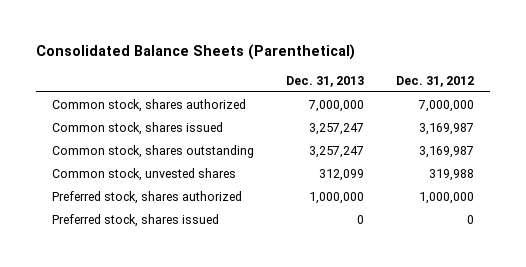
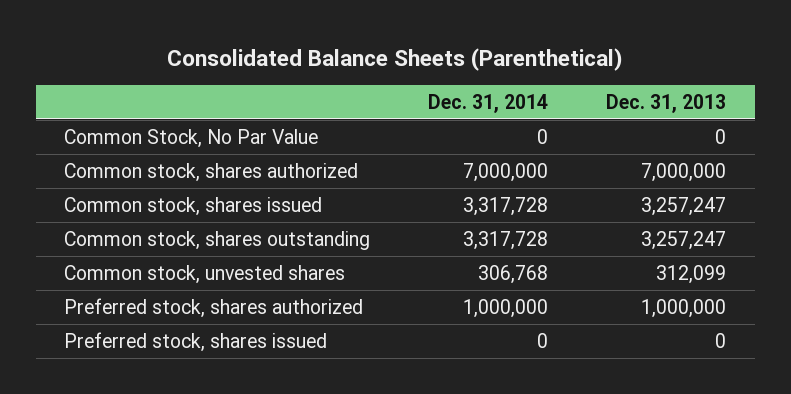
[396,75,475,87] Dec. 31, 2012 -> none
none -> [428,93,549,113] Dec. 31, 2014
none -> [64,128,319,148] Common Stock, No Par Value

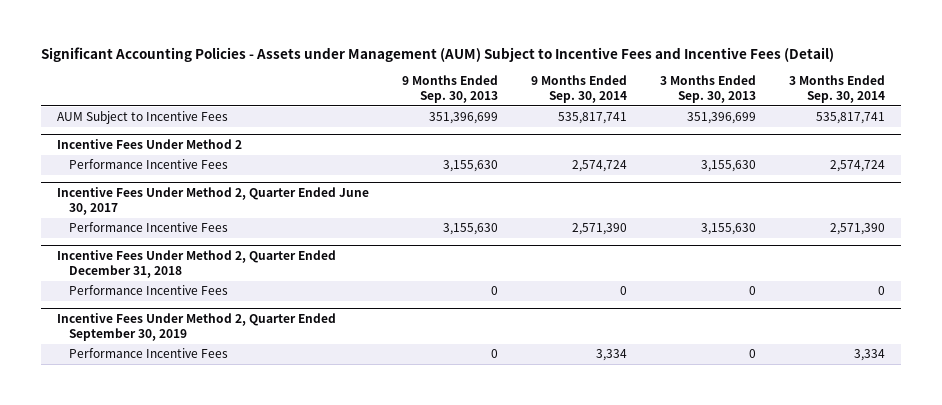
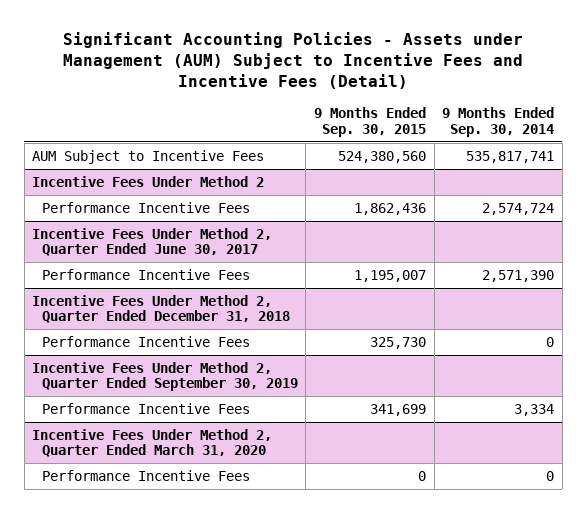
[402,75,499,104] 9 Months Ended Sep. 30, 2013 -> none
[659,75,756,104] 3 Months Ended Sep. 30, 2013 -> none
[788,75,885,104] 3 Months Ended Sep. 30, 2014 -> none
none -> [314,107,427,137] 9 Months Ended Sep. 30, 2015
none -> [32,428,273,458] Incentive Fees Under Method 2, Quarter Ended March 31, 2020
none -> [41,469,250,481] Performance Incentive Fees

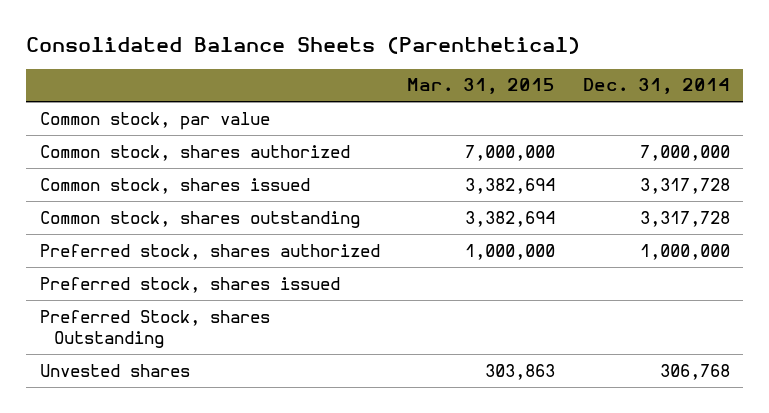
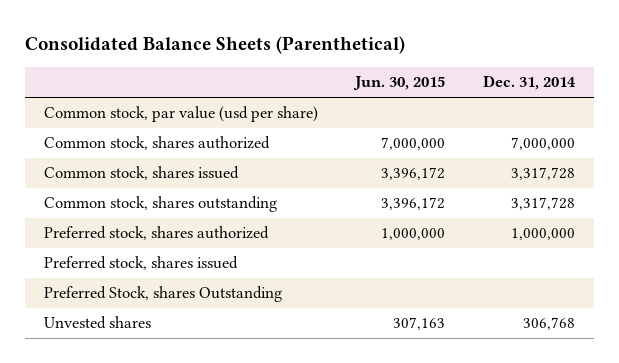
[407,78,556,95] Mar. 31, 2015 -> none
none -> [353,76,446,91] Jun. 30, 2015
[39,111,270,130] Common stock, par value -> [43,106,318,123] Common stock, par value (usd per share)

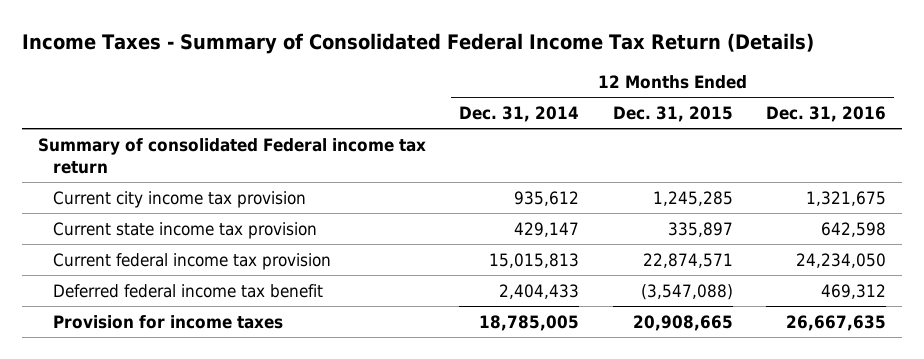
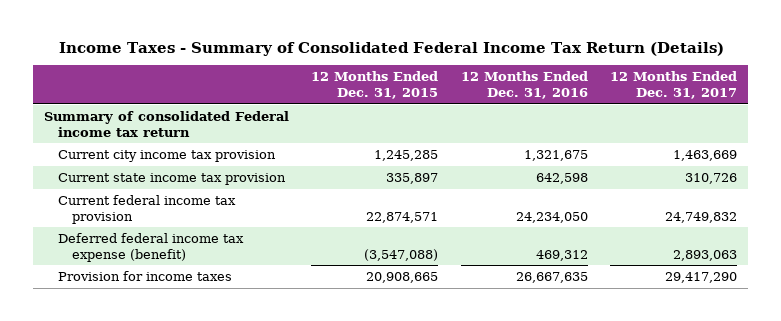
[459,106,580,123] Dec. 31, 2014 -> none
none -> [609,71,737,100] 12 Months Ended Dec. 31, 2017
[53,283,324,298] Deferred federal income tax benefit -> [57,232,244,262] Deferred federal income tax expense (benefit)

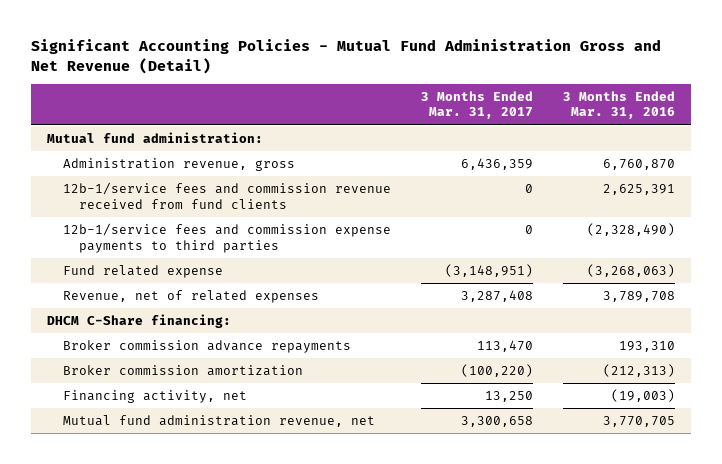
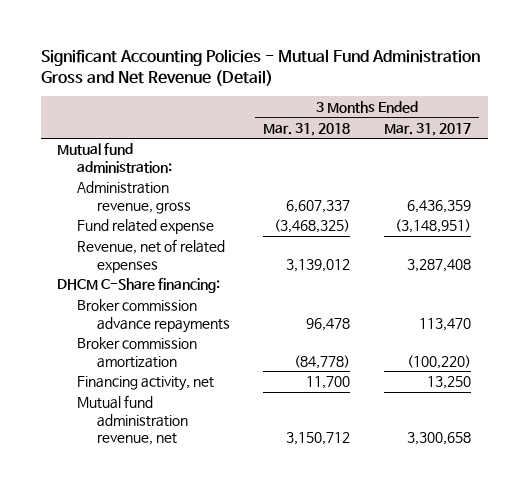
[563,90,676,120] 3 Months Ended Mar. 31, 2016 -> none
none -> [263,122,351,136] Mar. 31, 2018
[62,181,391,209] 12b-1/service fees and commission revenue received from fund clients -> none
[62,222,391,253] 12b-1/service fees and commission expense payments to third parties -> none

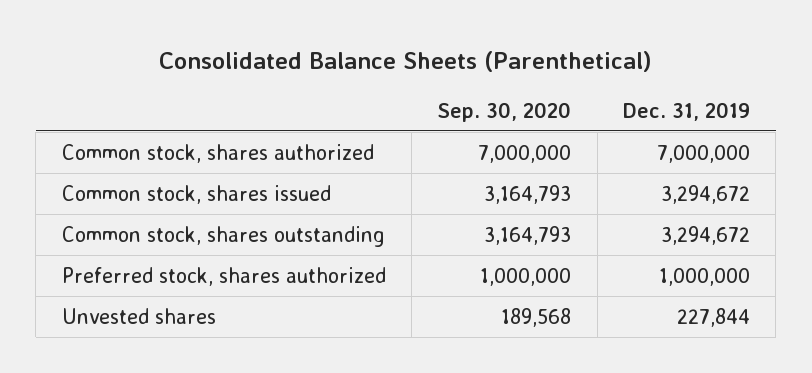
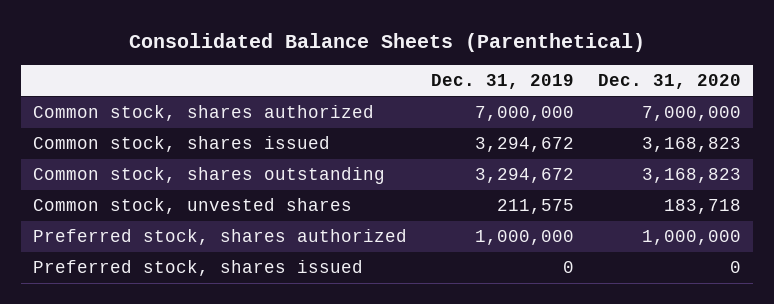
[437,101,572,122] Sep. 30, 2020 -> none
none -> [598,74,742,90] Dec. 31, 2020
none -> [33,197,353,214] Common stock, unvested shares
[61,307,216,324] Unvested shares -> none
none -> [33,259,364,276] Preferred stock, shares issued

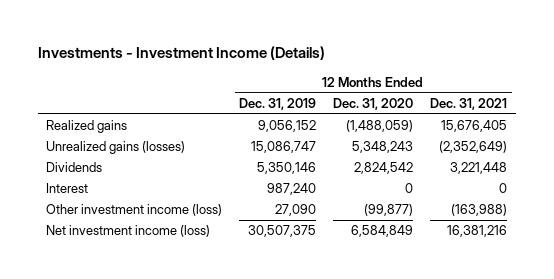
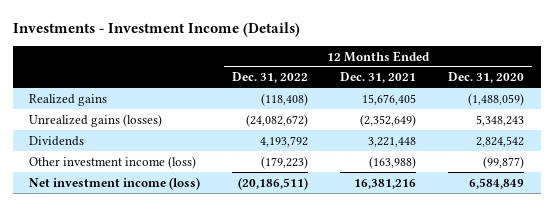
[239,97,317,110] Dec. 31, 2019 -> none
none -> [231,72,308,84] Dec. 31, 2022
[46,183,89,194] Interest -> none

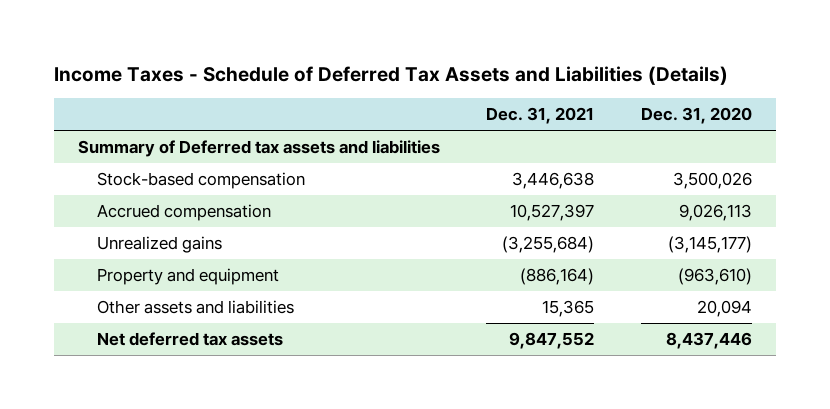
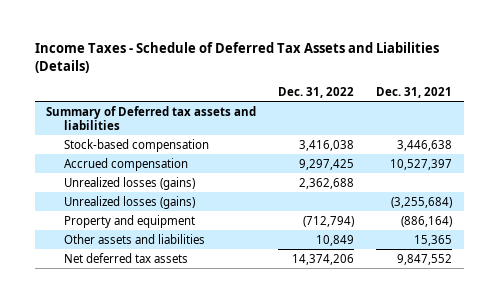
[641,107,753,125] Dec. 31, 2020 -> none
none -> [278,86,355,98] Dec. 31, 2022
none -> [64,176,196,190] Unrealized losses (gains)
[96,236,222,254] Unrealized gains -> [64,195,196,209] Unrealized losses (gains)

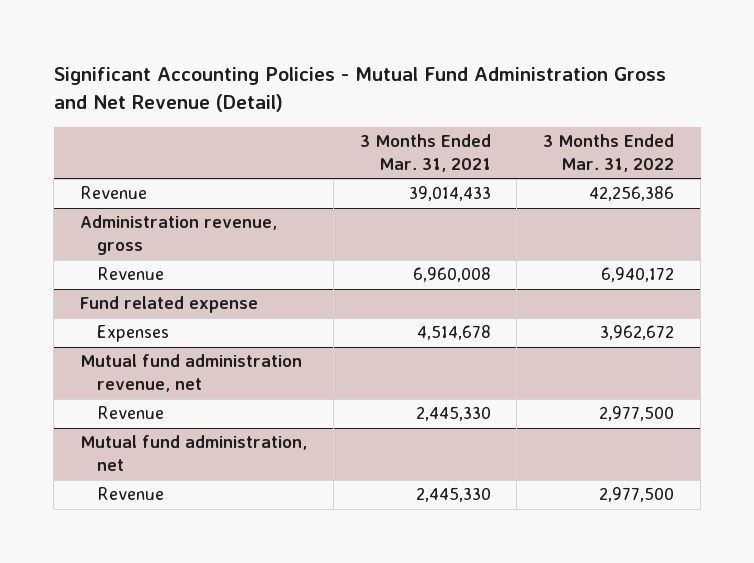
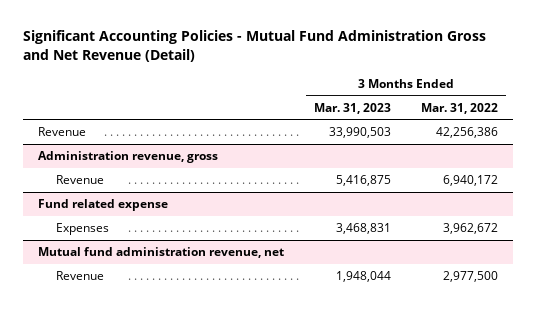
[359,134,491,173] 3 Months Ended Mar. 31, 2021 -> none
none -> [314,102,392,114] Mar. 31, 2023
[80,435,308,472] Mutual fund administration, net -> none
[96,487,164,501] Revenue -> none

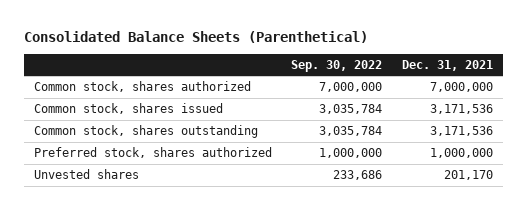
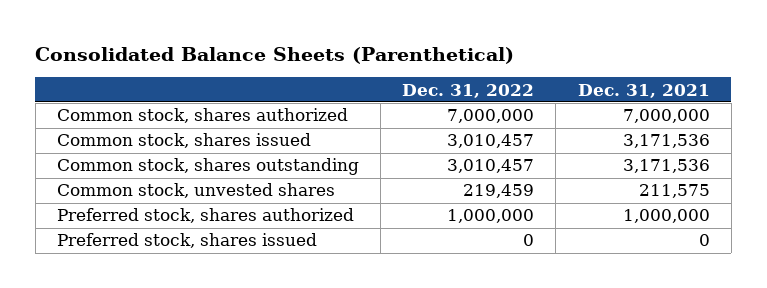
[291,59,383,72] Sep. 30, 2022 -> none
none -> [402,83,535,98] Dec. 31, 2022
none -> [56,183,335,199] Common stock, unvested shares
[33,169,139,180] Unvested shares -> none
none -> [56,233,317,249] Preferred stock, shares issued

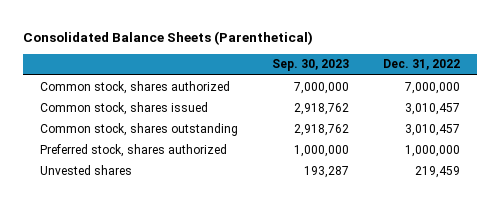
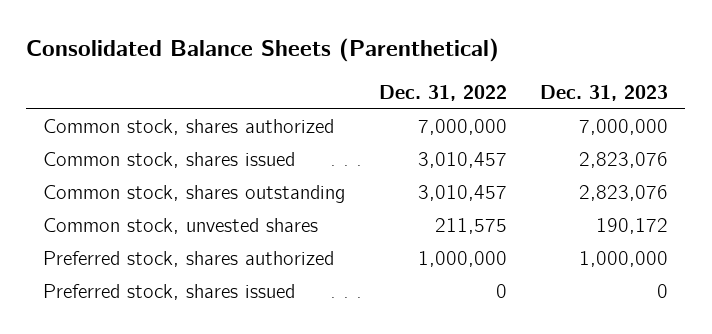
[272,59,350,72] Sep. 30, 2023 -> none
none -> [540,84,669,101] Dec. 31, 2023
none -> [43,218,319,235] Common stock, unvested shares
[40,164,133,175] Unvested shares -> none
none -> [43,284,296,301] Preferred stock, shares issued

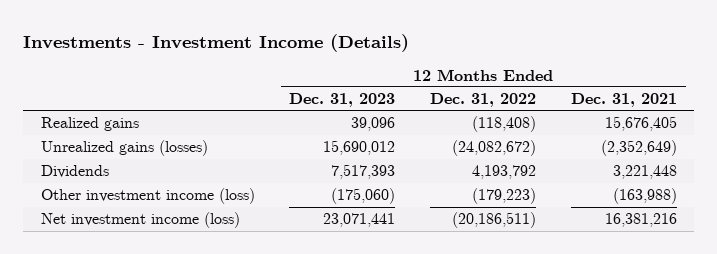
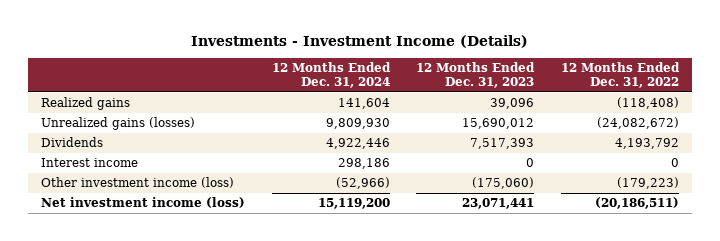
[570,93,677,108] Dec. 31, 2021 -> none
none -> [271,62,391,89] 12 Months Ended Dec. 31, 2024
none -> [41,158,139,168] Interest income

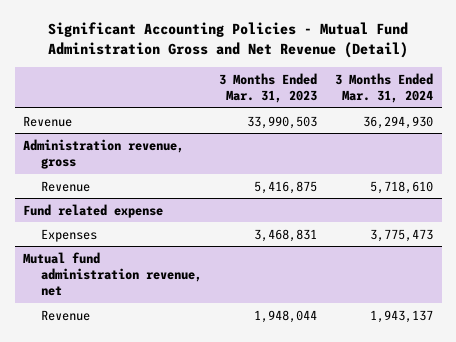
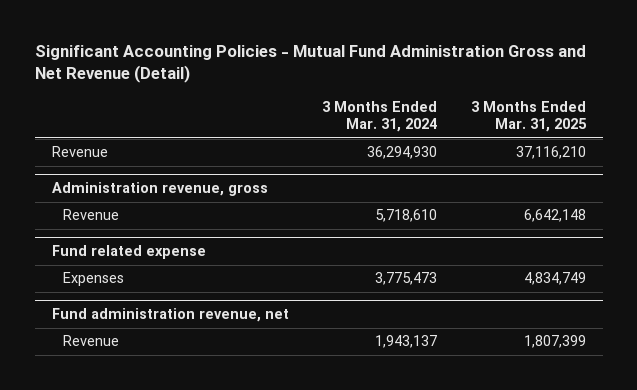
[219,72,318,104] 3 Months Ended Mar. 31, 2023 -> none
none -> [470,100,587,133] 3 Months Ended Mar. 31, 2025
[23,251,203,297] Mutual fund administration revenue, net -> [51,308,289,323] Fund administration revenue, net

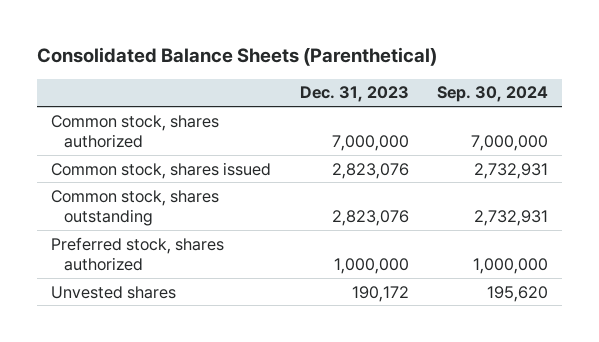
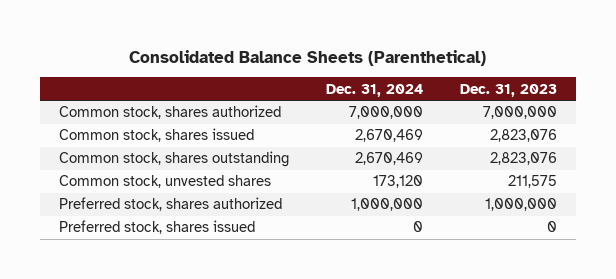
[436,86,548,103] Sep. 30, 2024 -> none
none -> [326,83,424,97] Dec. 31, 2024
none -> [58,175,271,189] Common stock, unvested shares
[51,285,177,299] Unvested shares -> none
none -> [58,220,255,235] Preferred stock, shares issued

